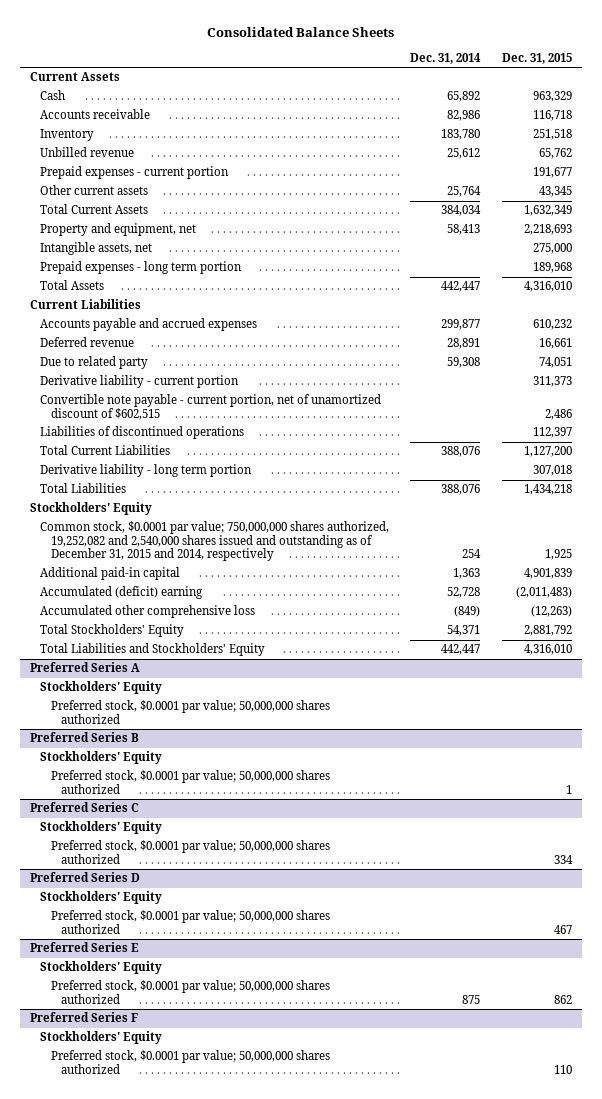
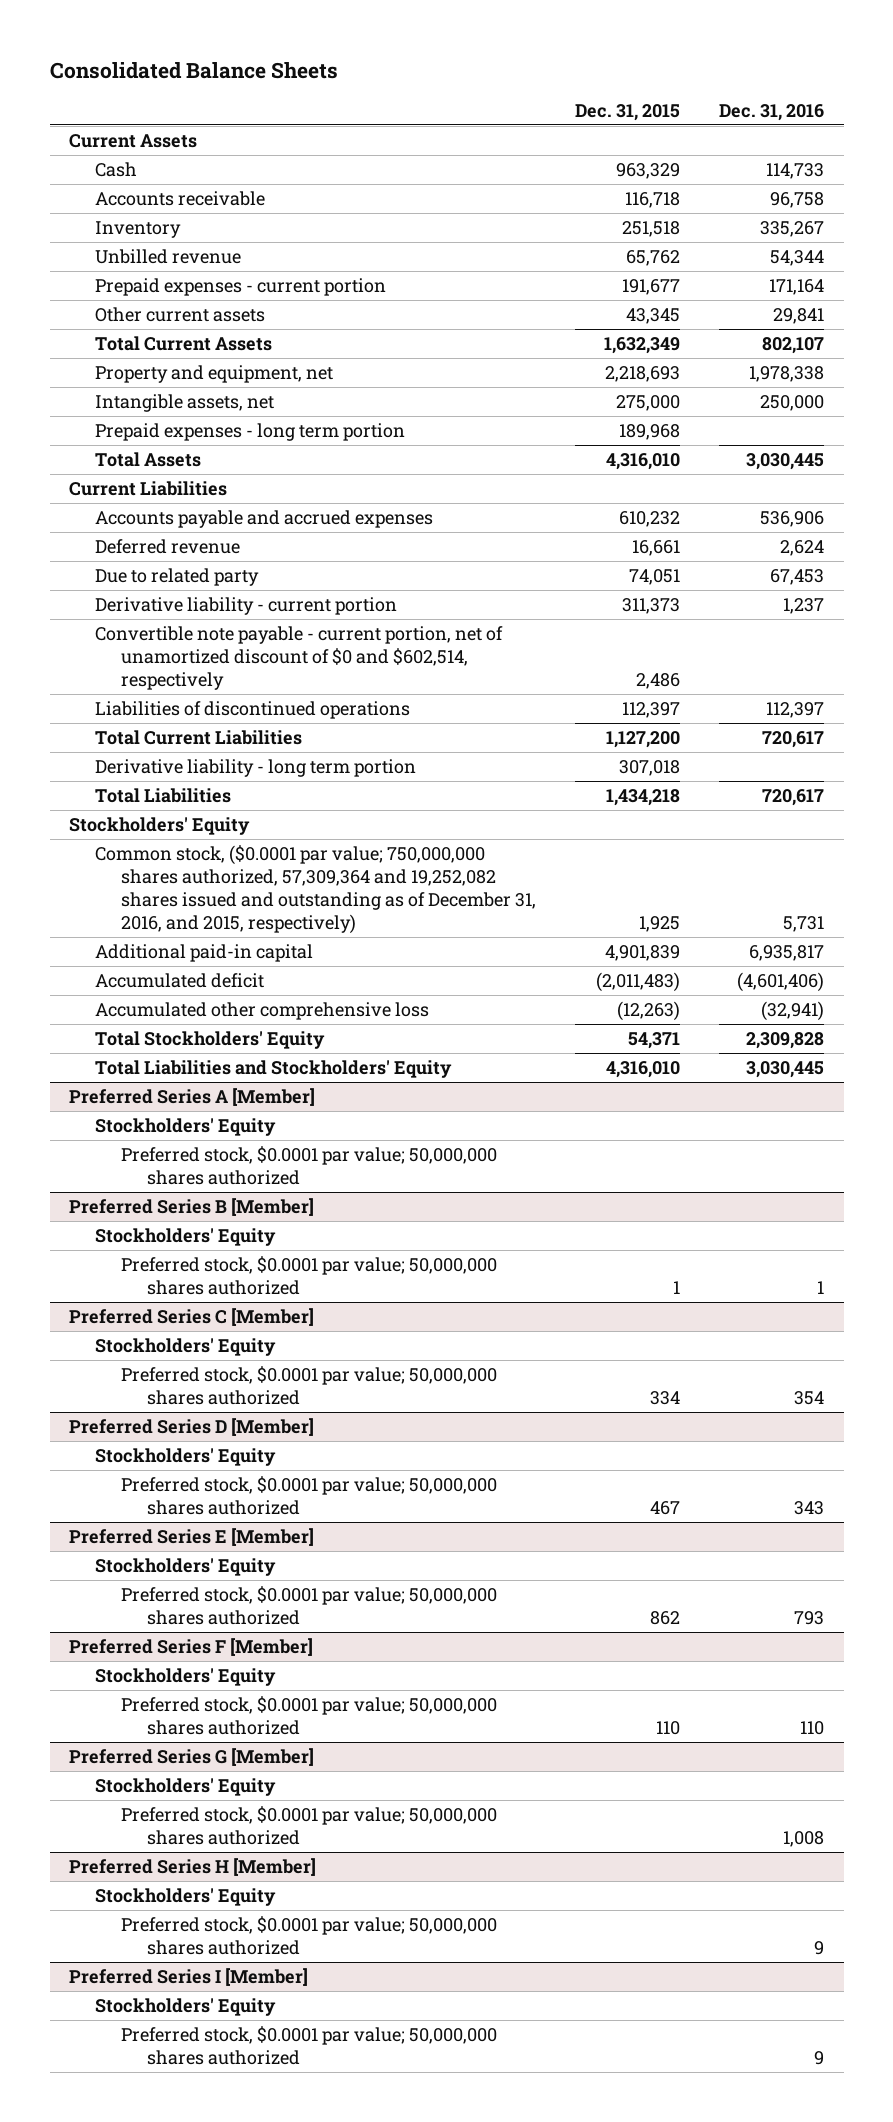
[410,53,482,65] Dec. 31, 2014 -> none
none -> [719,103,825,121] Dec. 31, 2016
[40,394,382,420] Convertible note payable - current portion, net of unamortized discount of $602,515 -> [95,625,504,690] Convertible note payable - current portion, net of unamortized discount of $0 and $602,514, respectively
[40,521,390,562] Common stock, $0.0001 par value; 750,000,000 shares authorized, 19,252,082 and 2,540,000 shares issued and outstanding as of December 31, 2015 and 2014, respectively -> [95,844,537,934] Common stock, ($0.0001 par value; 750,000,000 shares authorized, 57,309,364 and 19,252,082 shares issued and outstanding as of December 31, 2016, and 2015, respectively)
[40,586,204,600] Accumulated (deficit) earning -> [95,972,265,988] Accumulated deficit
[523,625,572,637] 2,881,792 -> [628,1031,681,1049] 54,371
[30,662,141,673] Preferred Series A -> [69,1087,316,1106] Preferred Series A [Member]
[30,732,140,743] Preferred Series B -> [69,1197,315,1216] Preferred Series B [Member]
[30,802,140,813] Preferred Series C -> [69,1307,315,1326] Preferred Series C [Member]
[30,872,141,883] Preferred Series D -> [69,1417,315,1436] Preferred Series D [Member]
[30,942,140,953] Preferred Series E -> [69,1527,315,1546] Preferred Series E [Member]
[30,1012,139,1023] Preferred Series F -> [69,1637,314,1656] Preferred Series F [Member]
none -> [69,1747,315,1766] Preferred Series G [Member]
none -> [95,1777,277,1796] Stockholders' Equity
none -> [121,1805,498,1845] Preferred stock, $0.0001 par value; 50,000,000 shares authorized
none -> [69,1857,317,1876] Preferred Series H [Member]
none -> [95,1887,277,1906] Stockholders' Equity
none -> [121,1915,498,1955] Preferred stock, $0.0001 par value; 50,000,000 shares authorized
none -> [69,1967,309,1986] Preferred Series I [Member]
none -> [95,1997,277,2016] Stockholders' Equity
none -> [121,2025,498,2065] Preferred stock, $0.0001 par value; 50,000,000 shares authorized

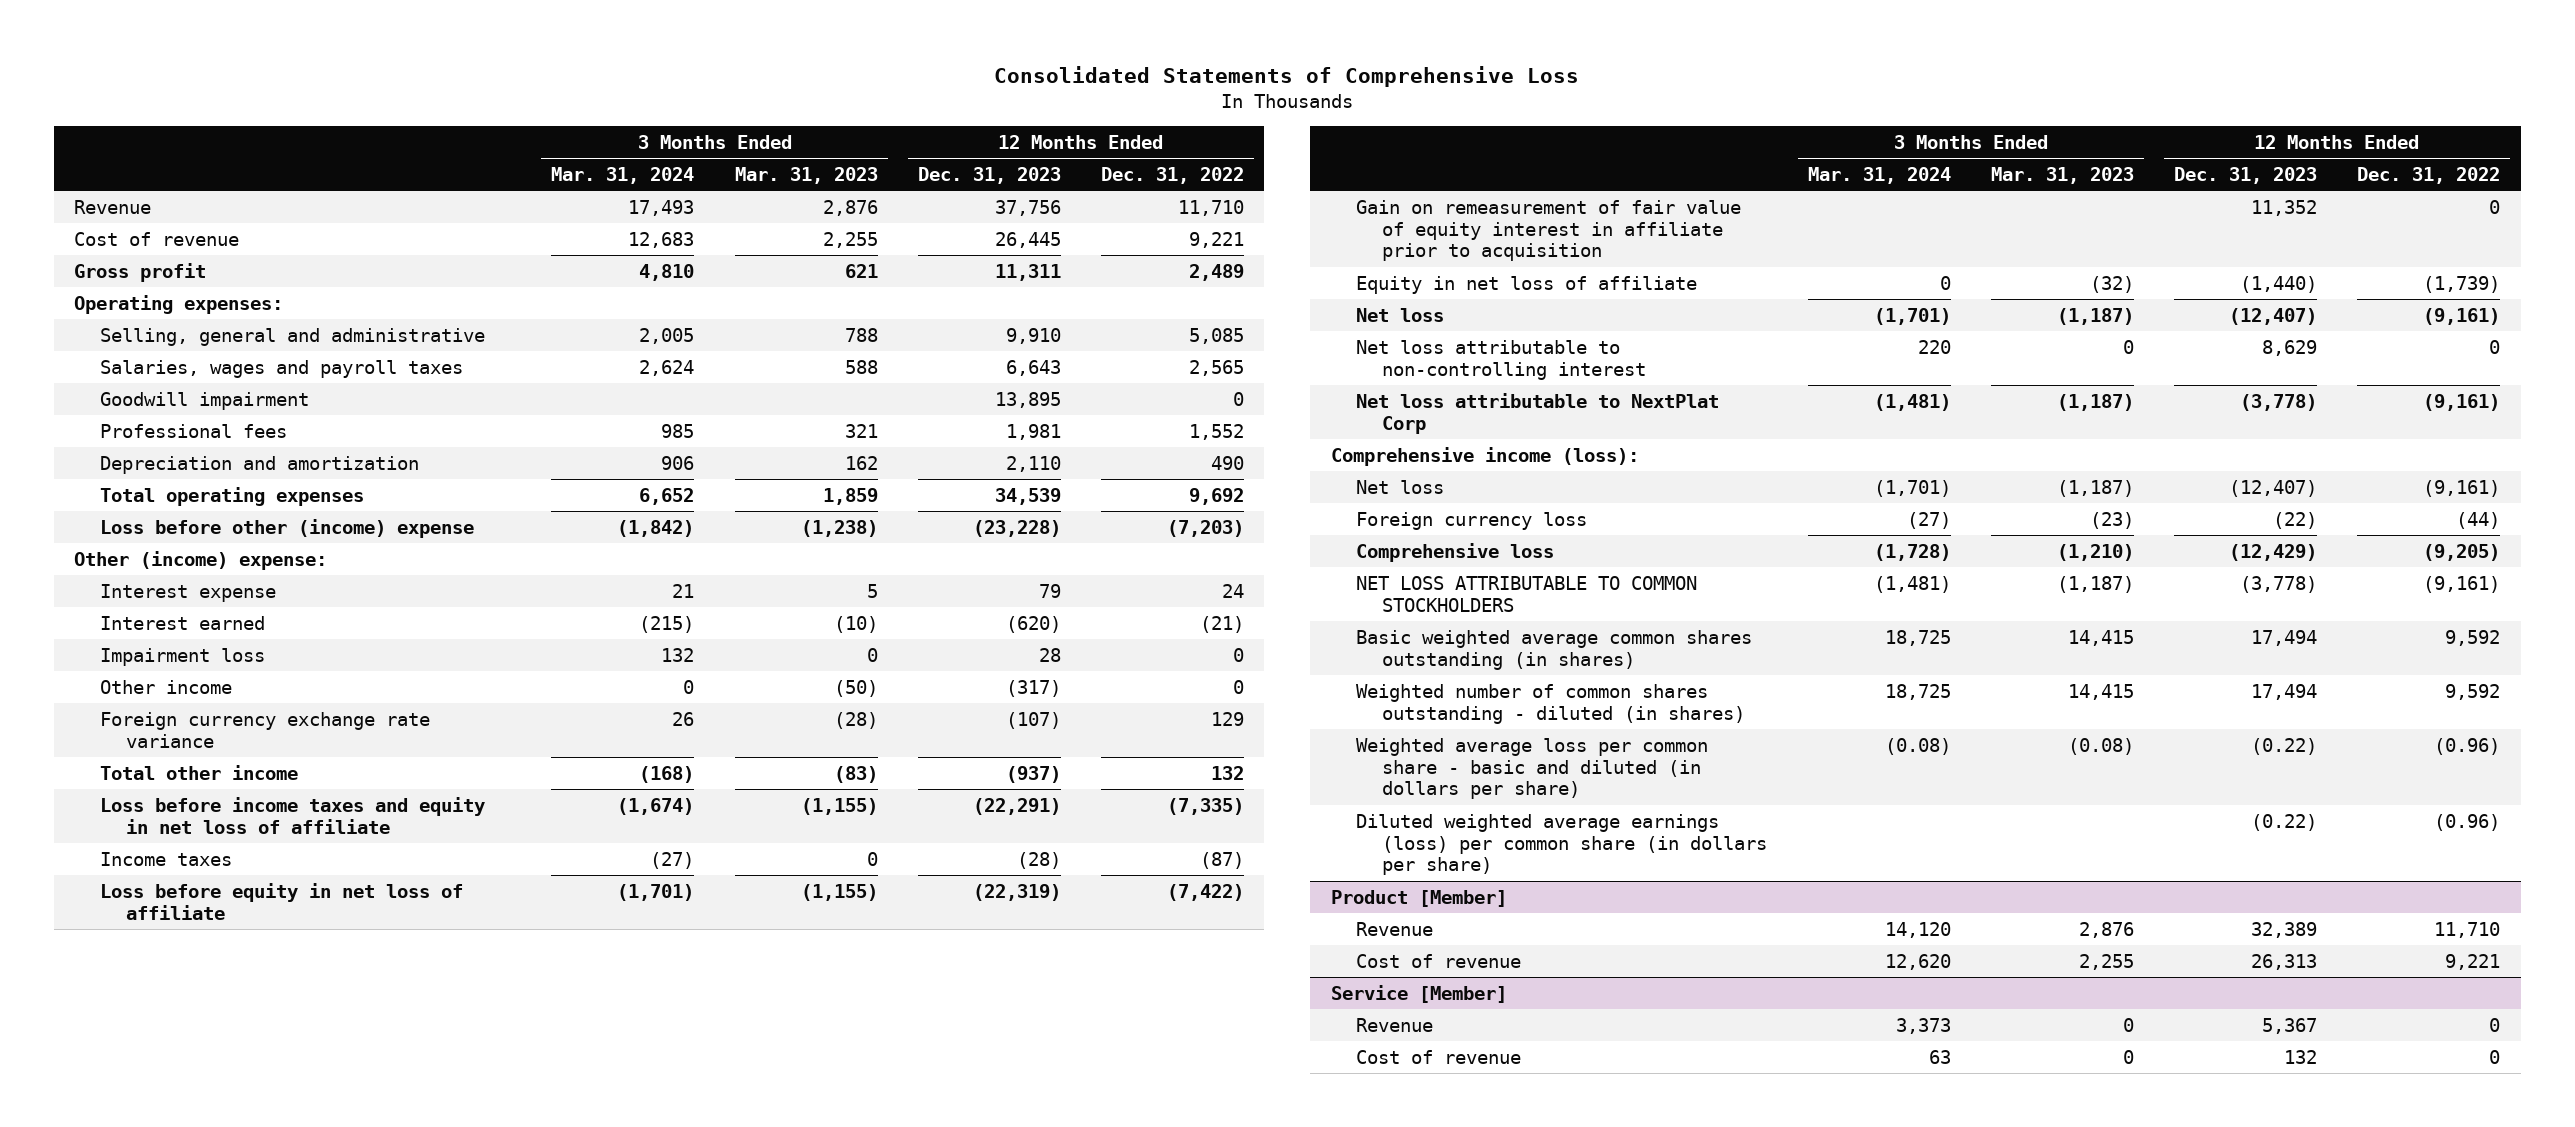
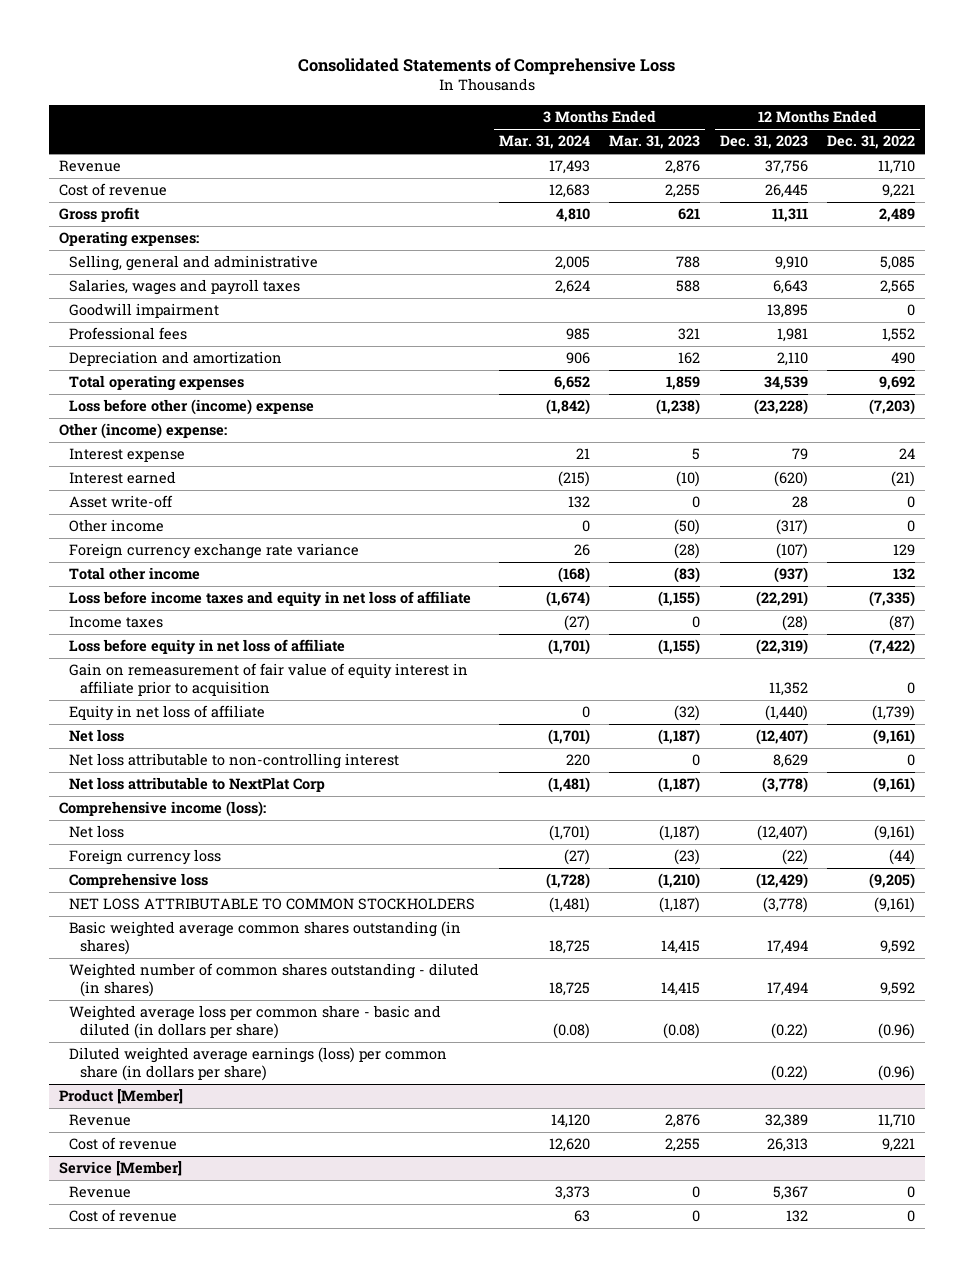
[100,647,266,666] Impairment loss -> [69,495,174,509] Asset write-off

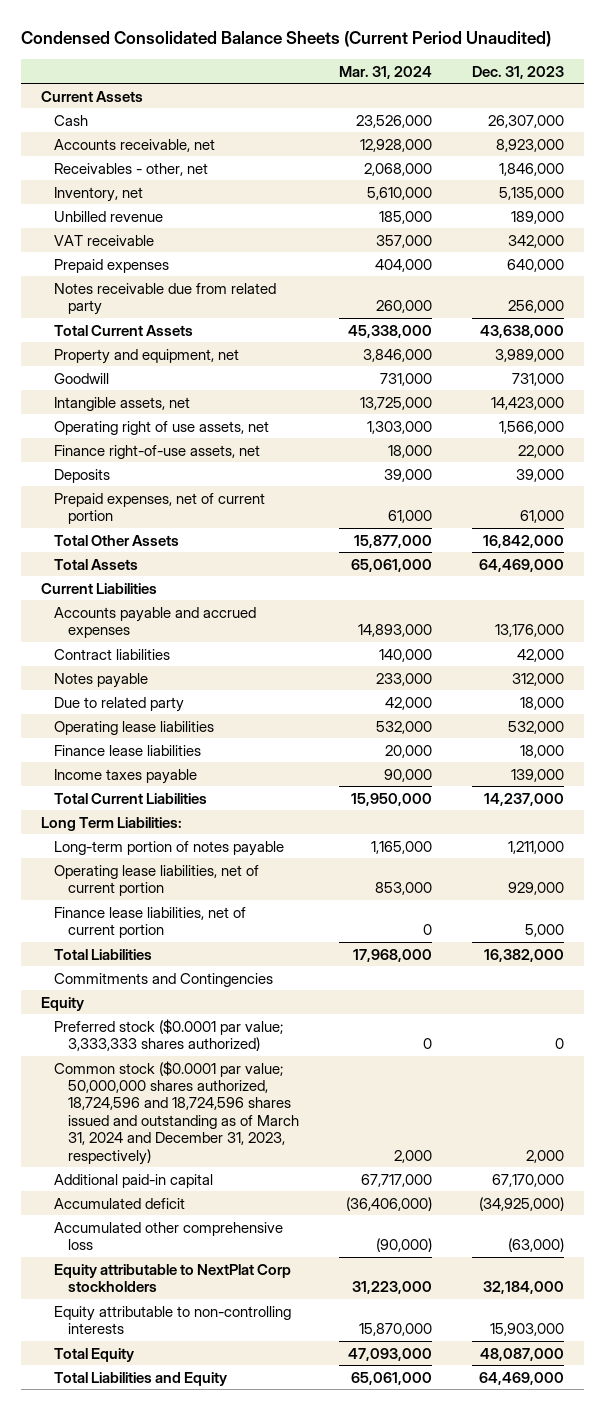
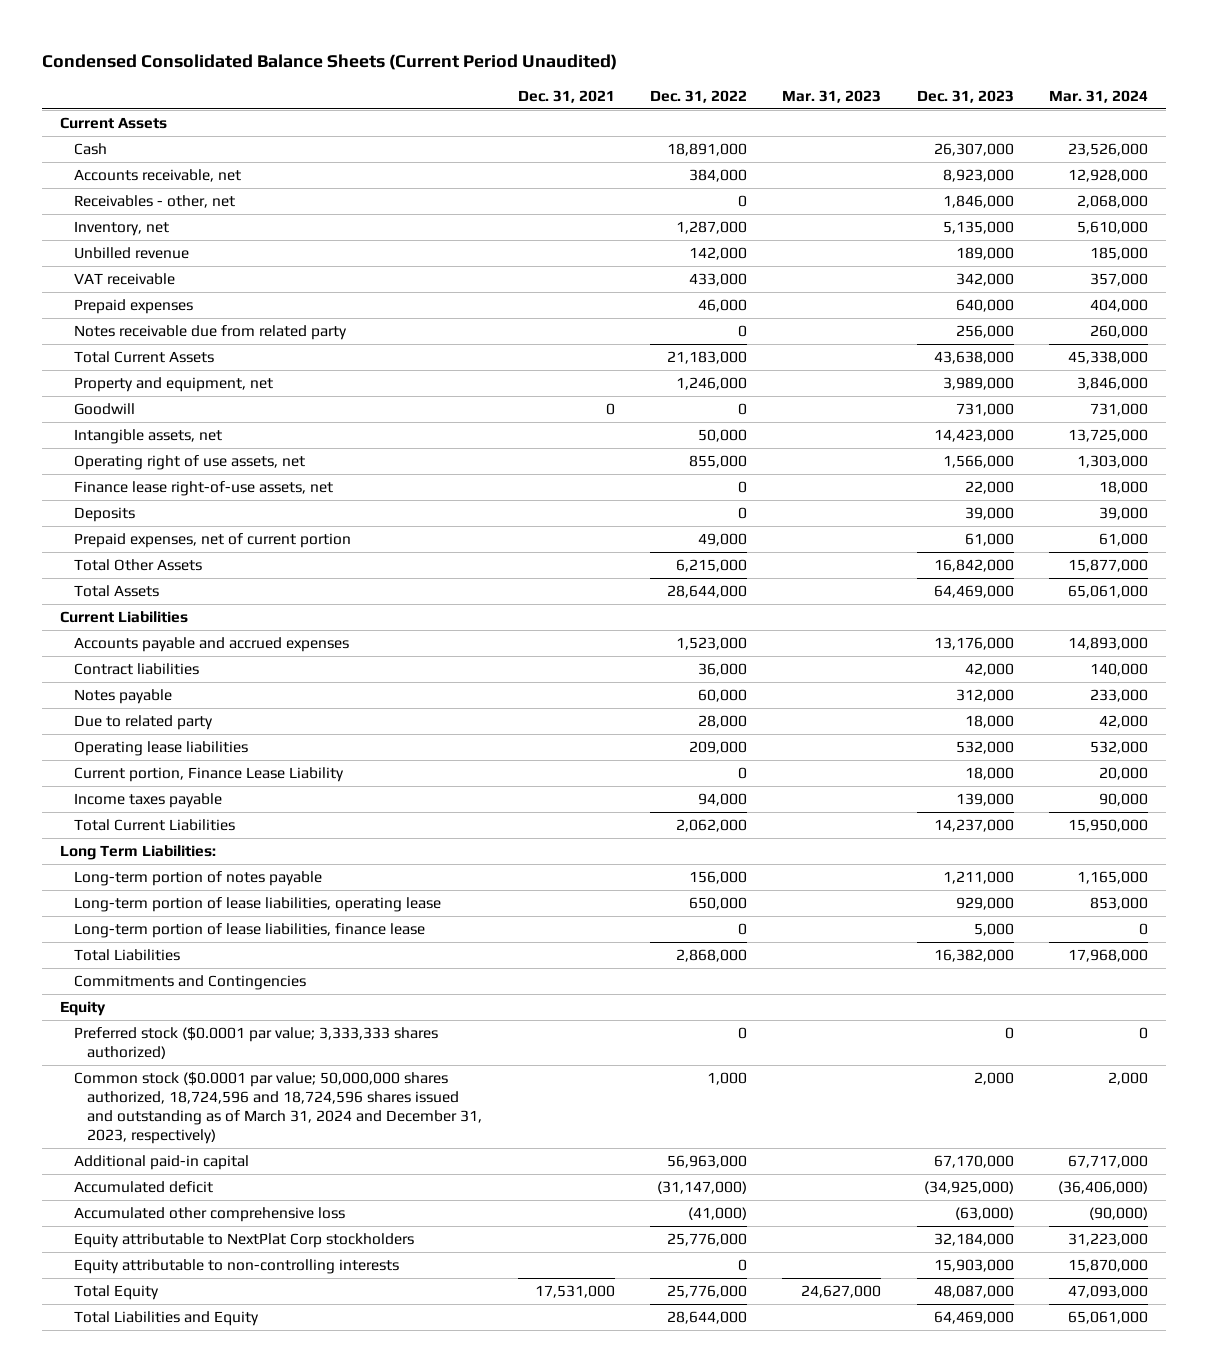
none -> [517,89,615,103] Dec. 31, 2021
none -> [650,89,748,103] Dec. 31, 2022
none -> [782,89,882,103] Mar. 31, 2023
[54,444,261,459] Finance right-of-use assets, net -> [73,481,333,497] Finance lease right-of-use assets, net
[54,744,202,756] Finance lease liabilities -> [73,767,344,783] Current portion, Finance Lease Liability
[54,864,260,897] Operating lease liabilities, net of current portion -> [73,897,441,913] Long-term portion of lease liabilities, operating lease
[54,906,247,939] Finance lease liabilities, net of current portion -> [73,923,425,939] Long-term portion of lease liabilities, finance lease

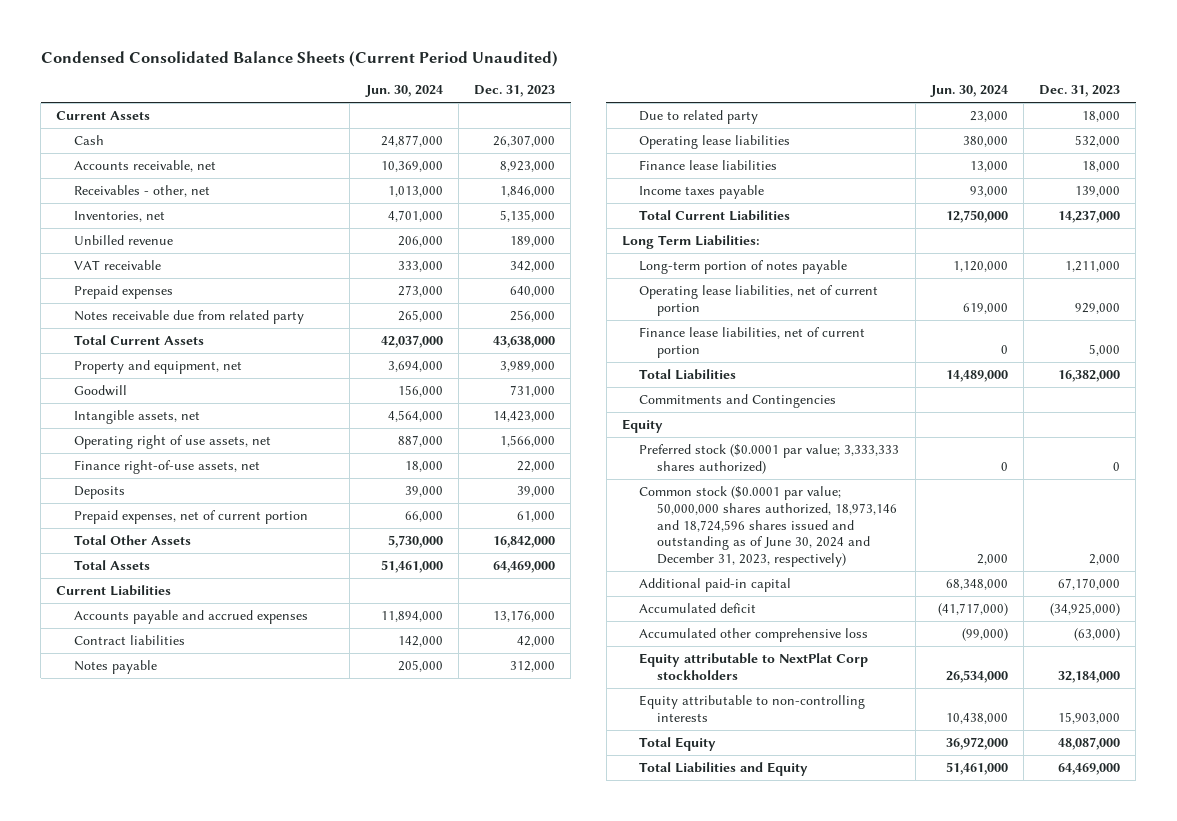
[517,89,615,103] Dec. 31, 2021 -> none
[650,89,748,103] Dec. 31, 2022 -> none
[782,89,882,103] Mar. 31, 2023 -> none
[1049,89,1149,103] Mar. 31, 2024 -> none
none -> [364,85,443,98] Jun. 30, 2024
[73,221,169,237] Inventory, net -> [74,211,166,223] Inventories, net
[73,481,333,497] Finance lease right-of-use assets, net -> [74,460,261,475] Finance right-of-use assets, net
[73,767,344,783] Current portion, Finance Lease Liability -> [639,160,778,171] Finance lease liabilities
[73,897,441,913] Long-term portion of lease liabilities, operating lease -> [639,285,879,316] Operating lease liabilities, net of current portion
[73,923,425,939] Long-term portion of lease liabilities, finance lease -> [639,327,866,358] Finance lease liabilities, net of current portion
[73,1072,483,1145] Common stock ($0.0001 par value; 50,000,000 shares authorized, 18,724,596 and 18,724,596 shares issued and outstanding as of March 31, 2024 and December 31, 2023, respectively) -> [639,486,898,568] Common stock ($0.0001 par value; 50,000,000 shares authorized, 18,973,146 and 18,724,596 shares issued and outstanding as of June 30, 2024 and December 31, 2023, respectively)

